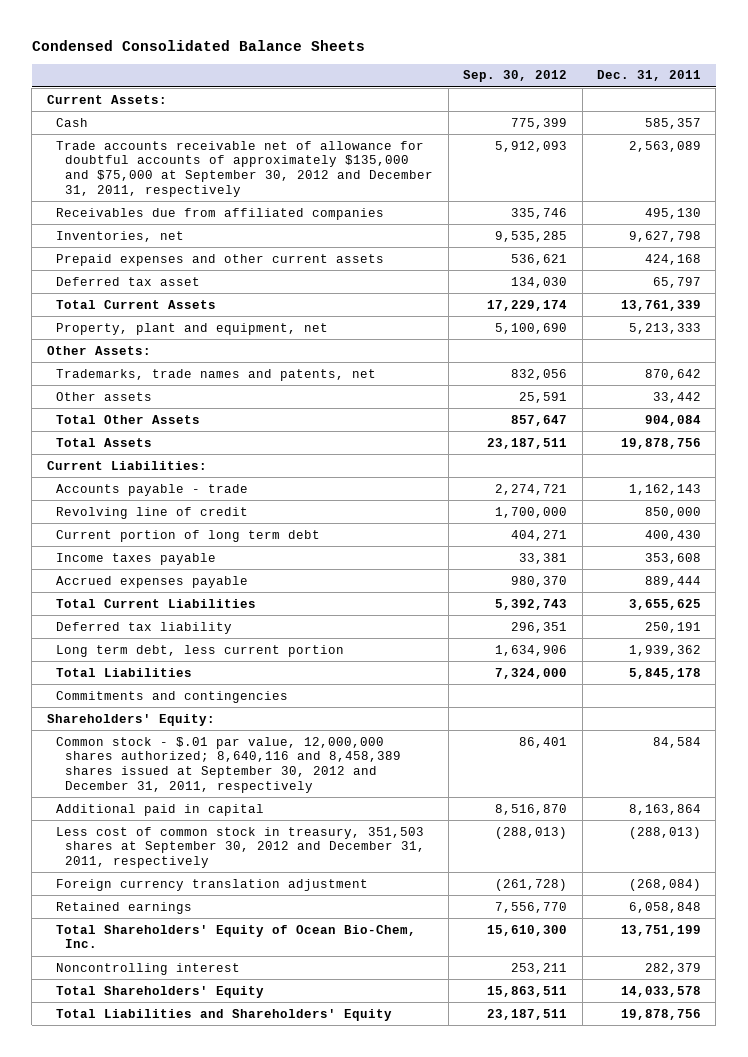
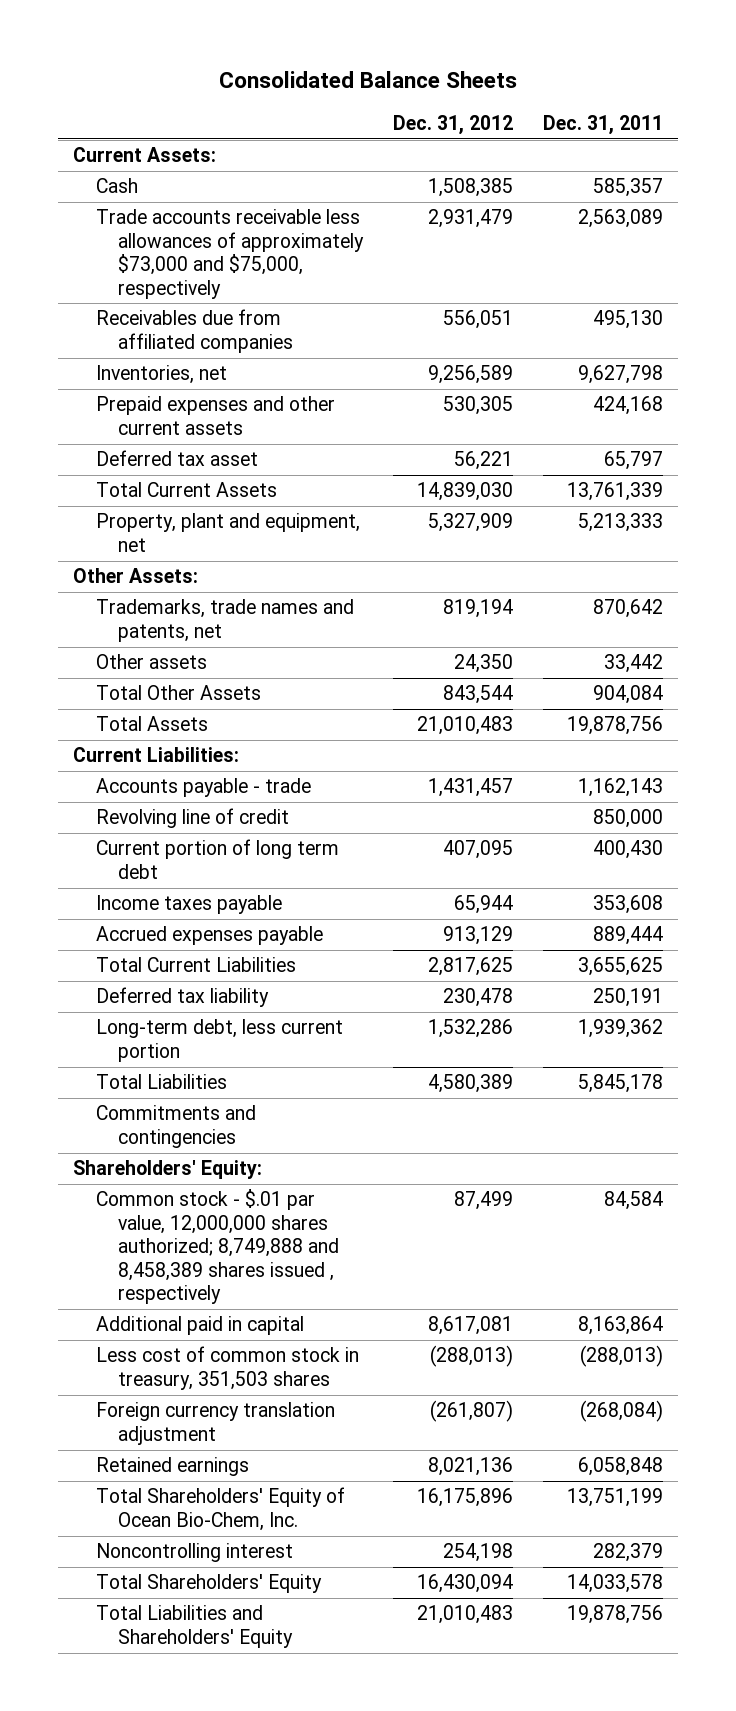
[31,40,365,52] Condensed Consolidated Balance Sheets -> [219,71,518,89] Consolidated Balance Sheets
[463,70,568,83] Sep. 30, 2012 -> none
none -> [393,115,514,136] Dec. 31, 2012
[56,140,434,197] Trade accounts receivable net of allowance for doubtful accounts of approximately $135,000 and $75,000 at September 30, 2012 and December 31, 2011, respectively -> [95,209,365,299] Trade accounts receivable less allowances of approximately $73,000 and $75,000, respectively
[56,644,345,657] Long term debt, less current portion -> [95,1019,343,1062] Long-term debt, less current portion
[56,736,402,793] Common stock - $.01 par value, 12,000,000 shares authorized; 8,640,116 and 8,458,389 shares issued at September 30, 2012 and December 31, 2011, respectively -> [95,1189,340,1305] Common stock - $.01 par value, 12,000,000 shares authorized; 8,749,888 and 8,458,389 shares issued , respectively
[56,826,426,868] Less cost of common stock in treasury, 351,503 shares at September 30, 2012 and December 31, 2011, respectively -> [95,1346,359,1390] Less cost of common stock in treasury, 351,503 shares

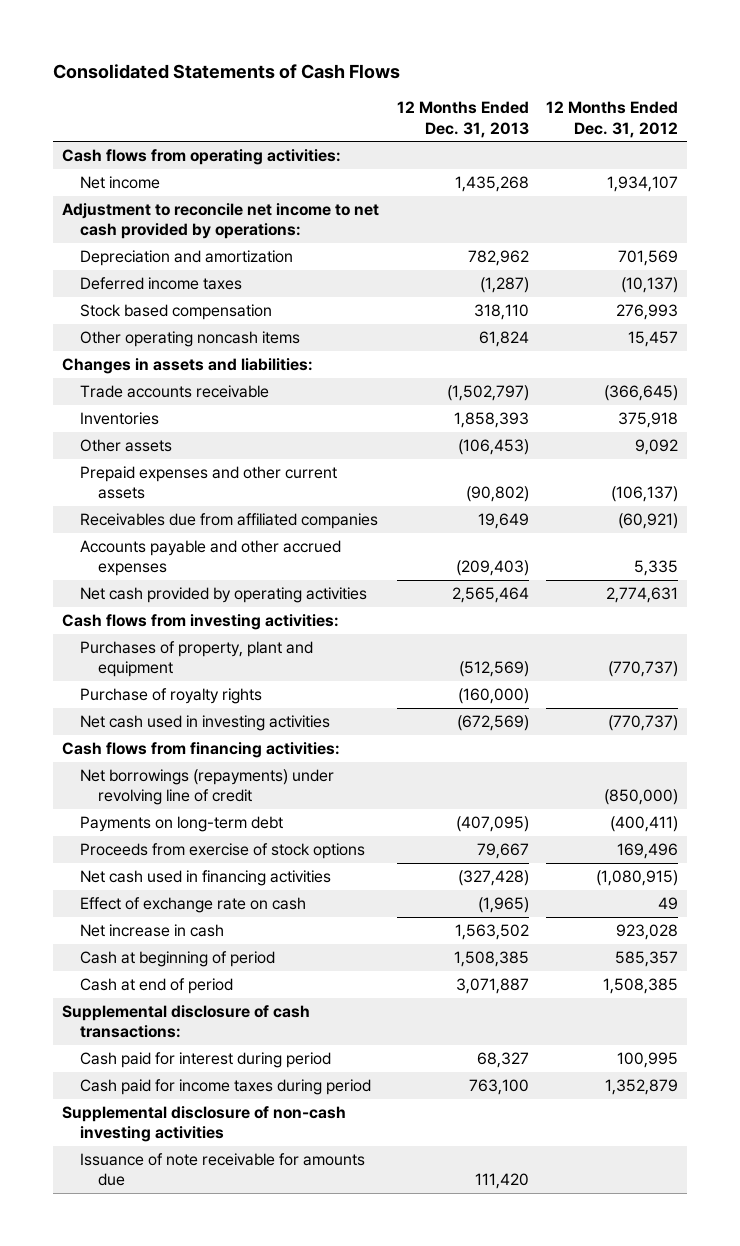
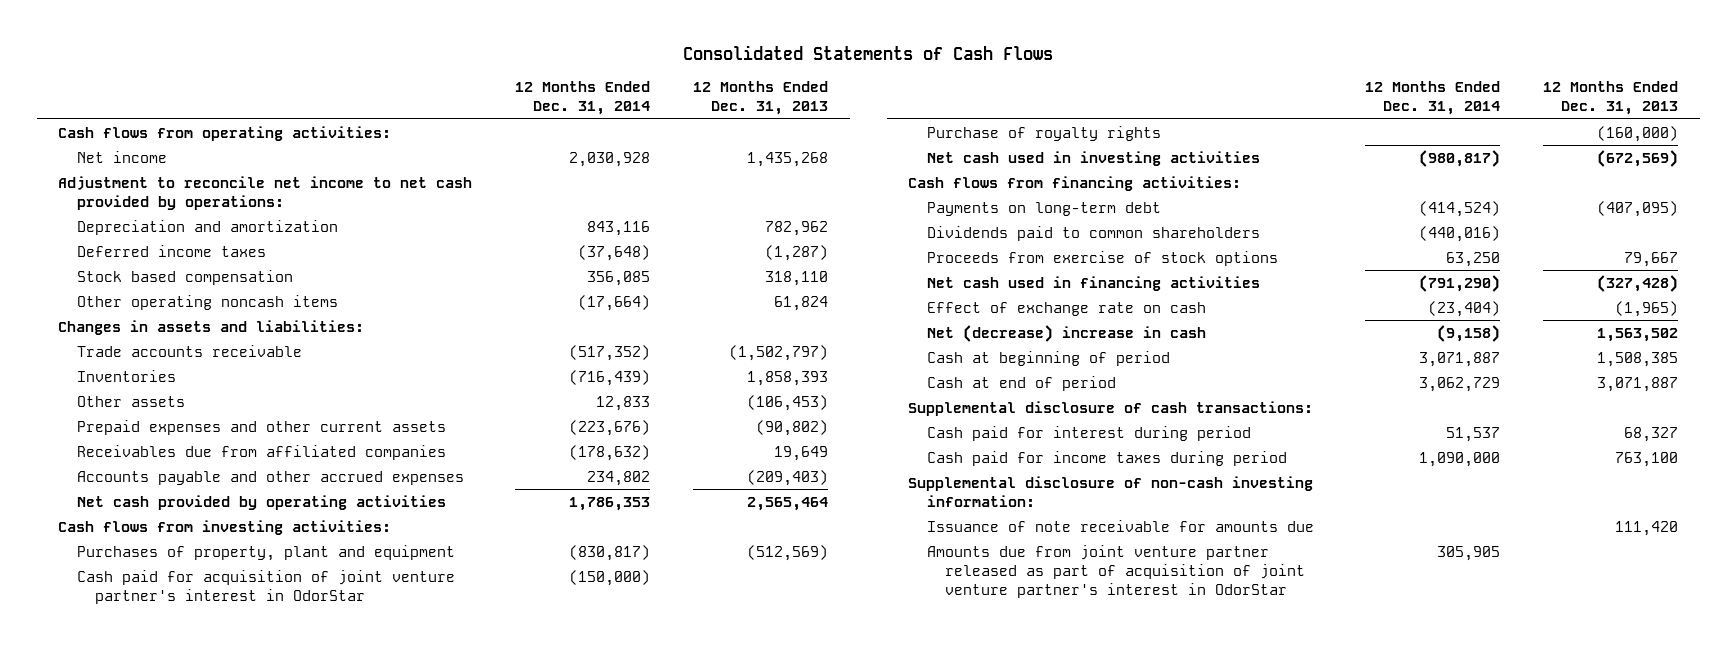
[546,101,679,138] 12 Months Ended Dec. 31, 2012 -> none
none -> [515,81,651,116] 12 Months Ended Dec. 31, 2014
none -> [76,569,455,604] Cash paid for acquisition of joint venture partner's interest in OdorStar
[79,769,334,806] Net borrowings (repayments) under revolving line of credit -> none
none -> [926,225,1260,241] Dividends paid to common shareholders
[79,924,224,938] Net increase in cash -> [926,324,1206,342] Net (decrease) increase in cash
[61,1106,346,1143] Supplemental disclosure of non-cash investing activities -> [908,475,1314,507] Supplemental disclosure of non-cash investing information:
none -> [926,544,1306,598] Amounts due from joint venture partner released as part of acquisition of joint venture partner's interest in OdorStar

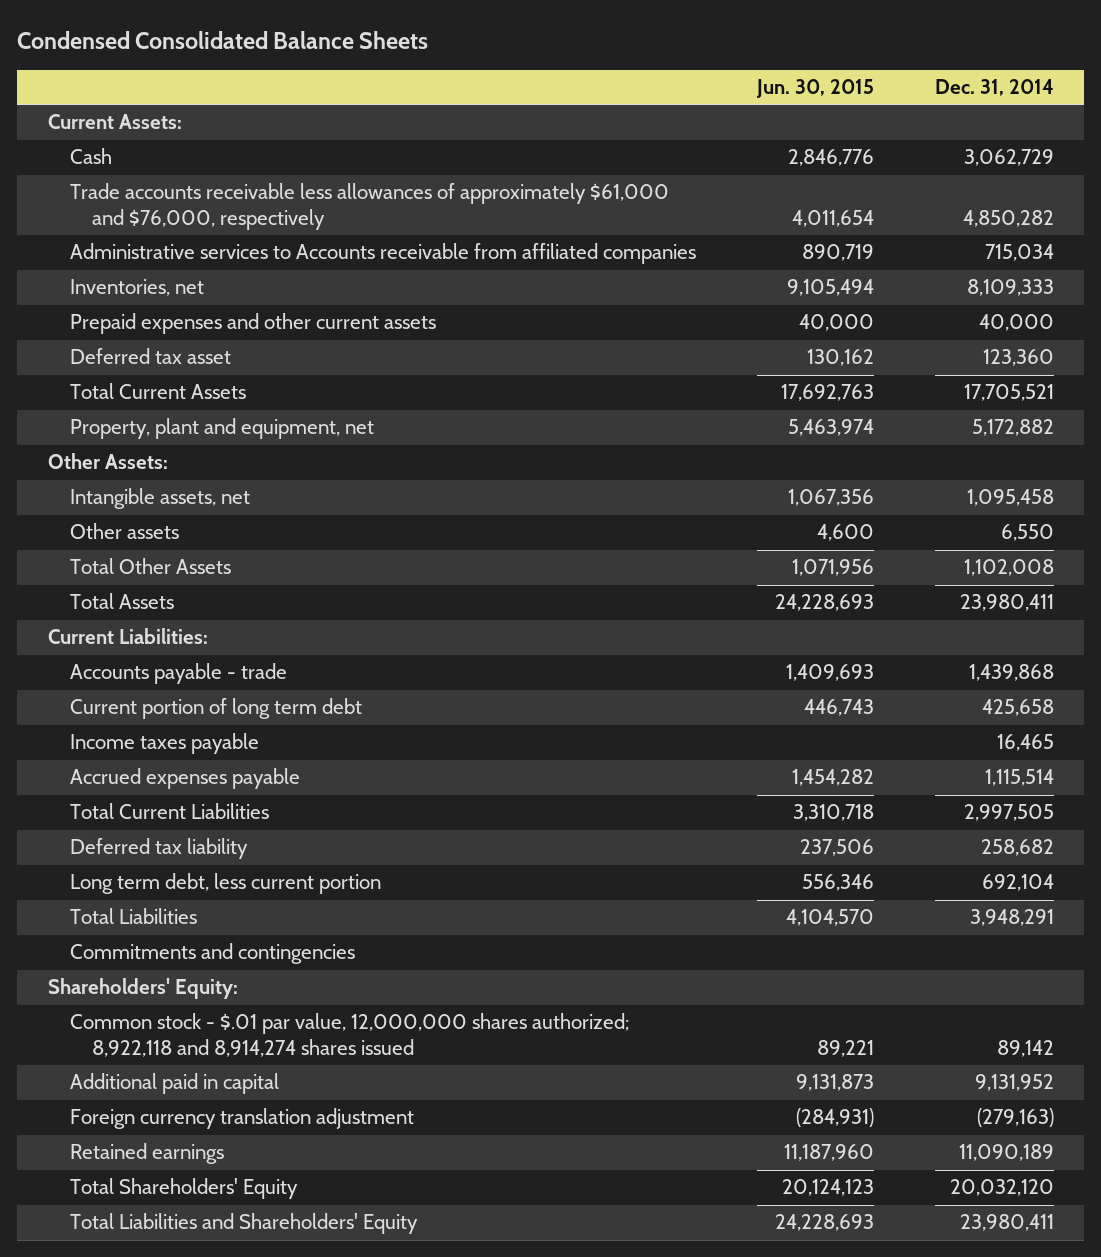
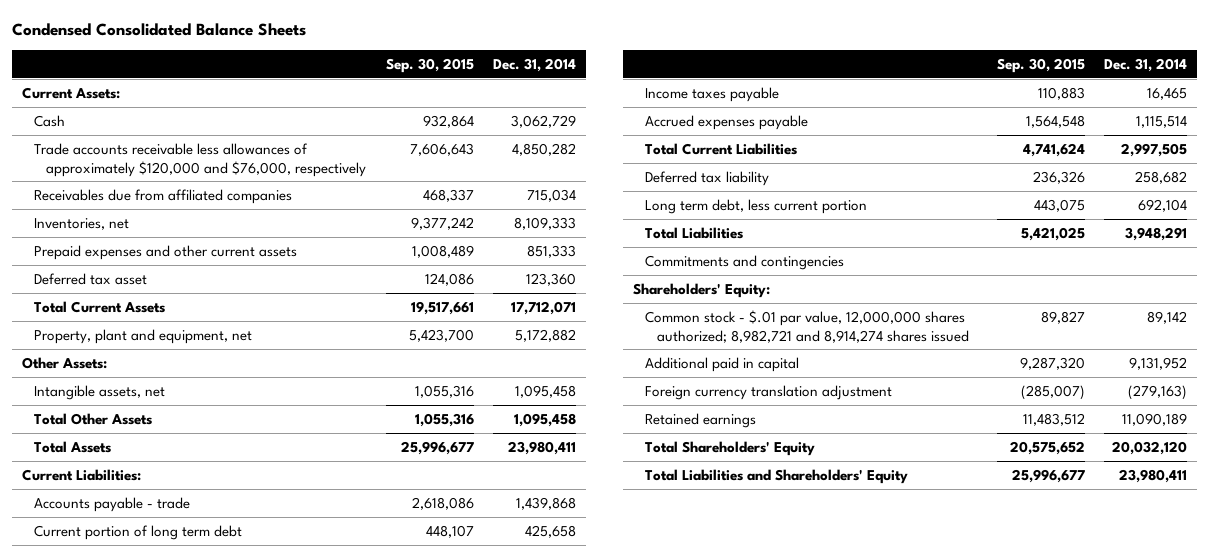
[755,79,874,99] Jun. 30, 2015 -> none
none -> [385,57,474,73] Sep. 30, 2015
[70,183,670,231] Trade accounts receivable less allowances of approximately $61,000 and $76,000, respectively -> [33,142,367,177] Trade accounts receivable less allowances of approximately $120,000 and $76,000, respectively
[70,243,697,265] Administrative services to Accounts receivable from affiliated companies -> [33,188,292,204] Receivables due from affiliated companies
[978,314,1054,332] 40,000 -> [527,244,577,258] 851,333
[963,384,1054,402] 17,705,521 -> [511,300,577,315] 17,712,071
[70,523,180,540] Other assets -> none
[963,559,1054,577] 1,102,008 -> [514,412,577,427] 1,095,458
[70,1013,630,1058] Common stock - $.01 par value, 12,000,000 shares authorized; 8,922,118 and 8,914,274 shares issued -> [645,309,970,343] Common stock - $.01 par value, 12,000,000 shares authorized; 8,982,721 and 8,914,274 shares issued

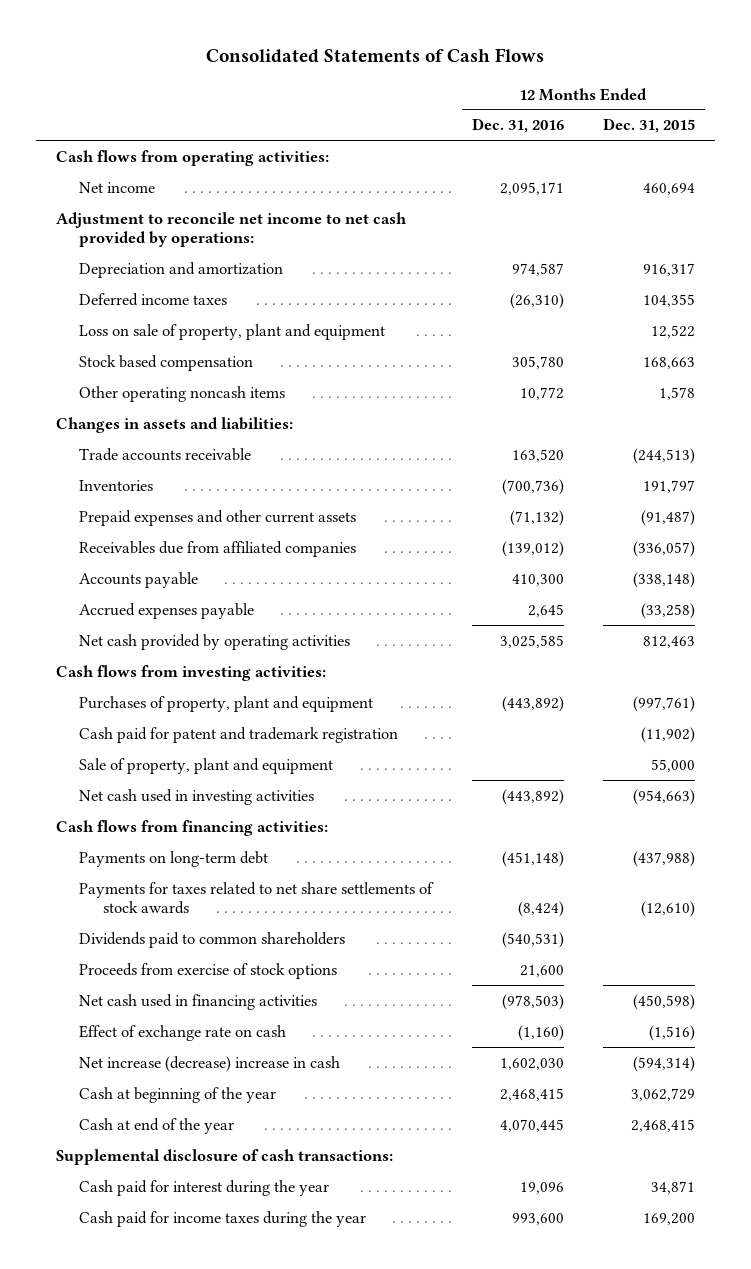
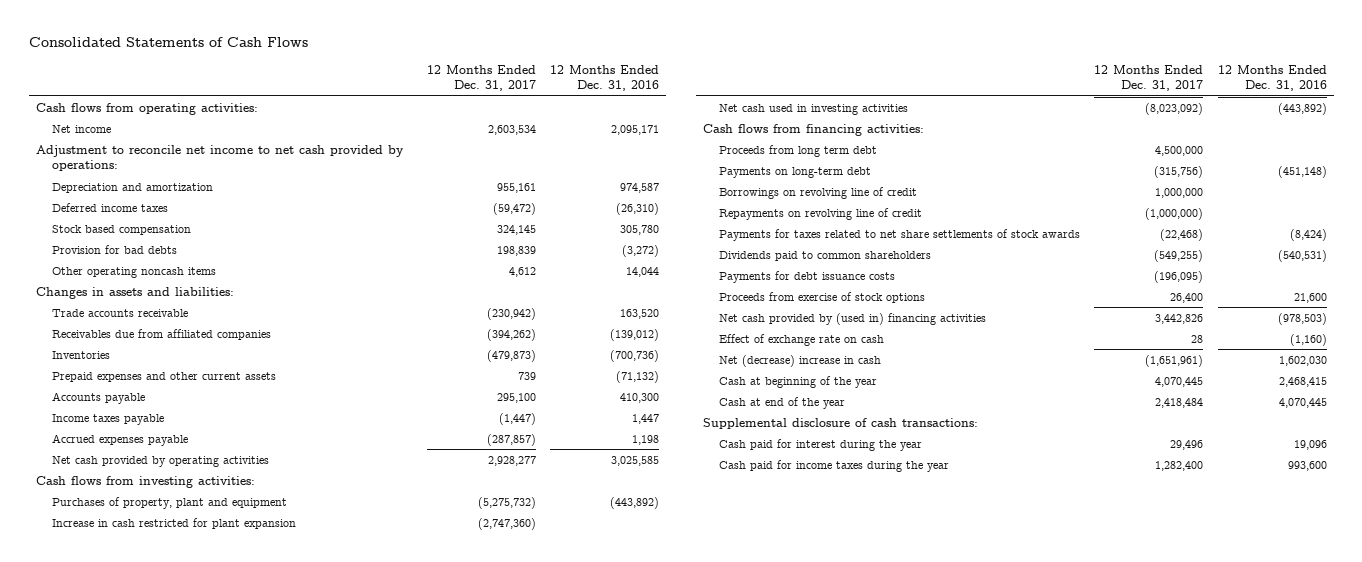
[603,118,696,134] Dec. 31, 2015 -> none
none -> [426,64,536,92] 12 Months Ended Dec. 31, 2017
[79,323,386,340] Loss on sale of property, plant and equipment -> none
none -> [51,244,177,254] Provision for bad debts
[519,386,564,400] 10,772 -> [626,266,660,277] 14,044
[79,540,357,557] Receivables due from affiliated companies -> [51,328,271,340] Receivables due from affiliated companies
none -> [51,413,164,425] Income taxes payable
[527,603,564,617] 2,645 -> [632,434,660,445] 1,198
[79,726,399,743] Cash paid for patent and trademark registration -> none
[79,757,334,774] Sale of property, plant and equipment -> none
none -> [51,517,296,529] Increase in cash restricted for plant expansion
none -> [719,144,878,157] Proceeds from long term debt
none -> [719,186,918,199] Borrowings on revolving line of credit
none -> [719,207,923,220] Repayments on revolving line of credit
none -> [719,270,896,283] Payments for debt issuance costs
[79,993,318,1010] Net cash used in financing activities -> [719,312,987,325] Net cash provided by (used in) financing activities
[79,1055,341,1072] Net increase (decrease) increase in cash -> [719,354,882,367] Net (decrease) increase in cash

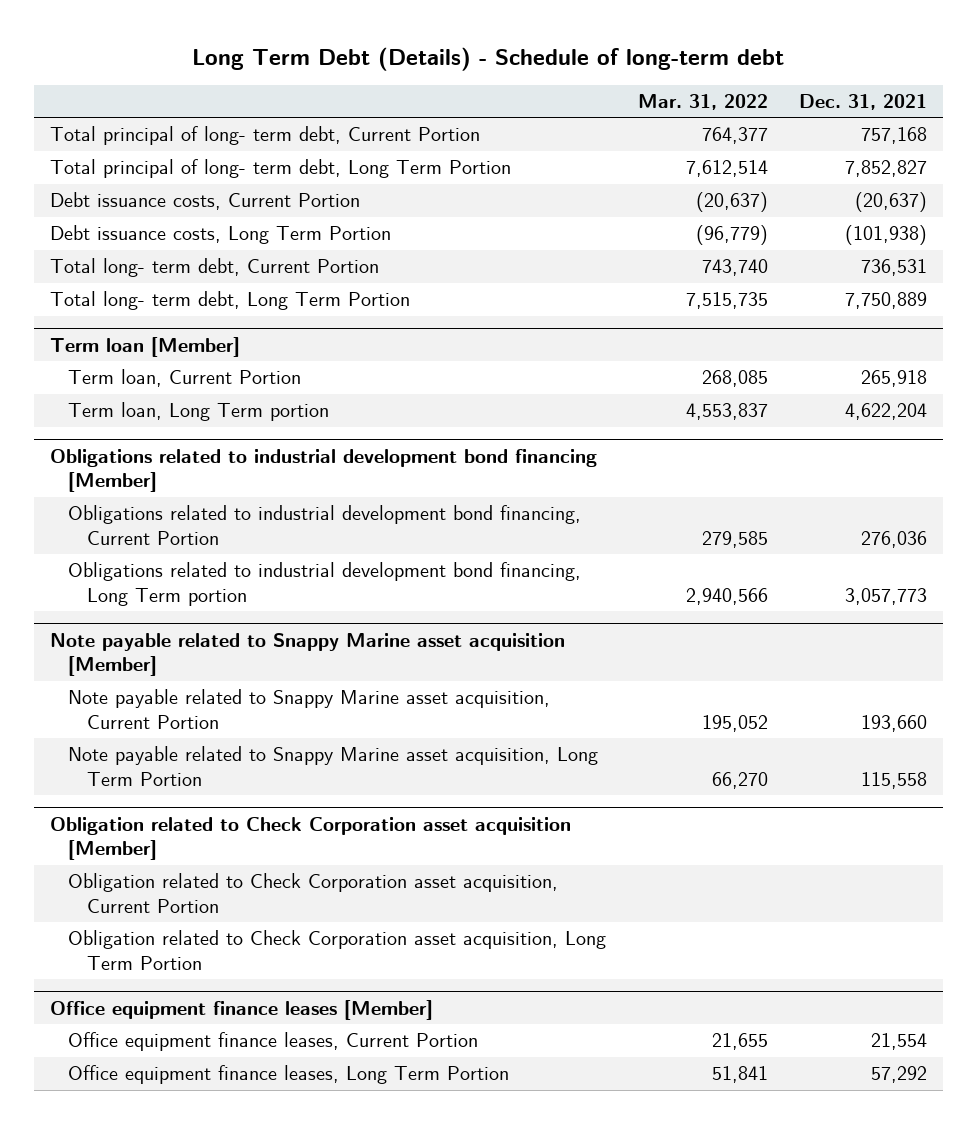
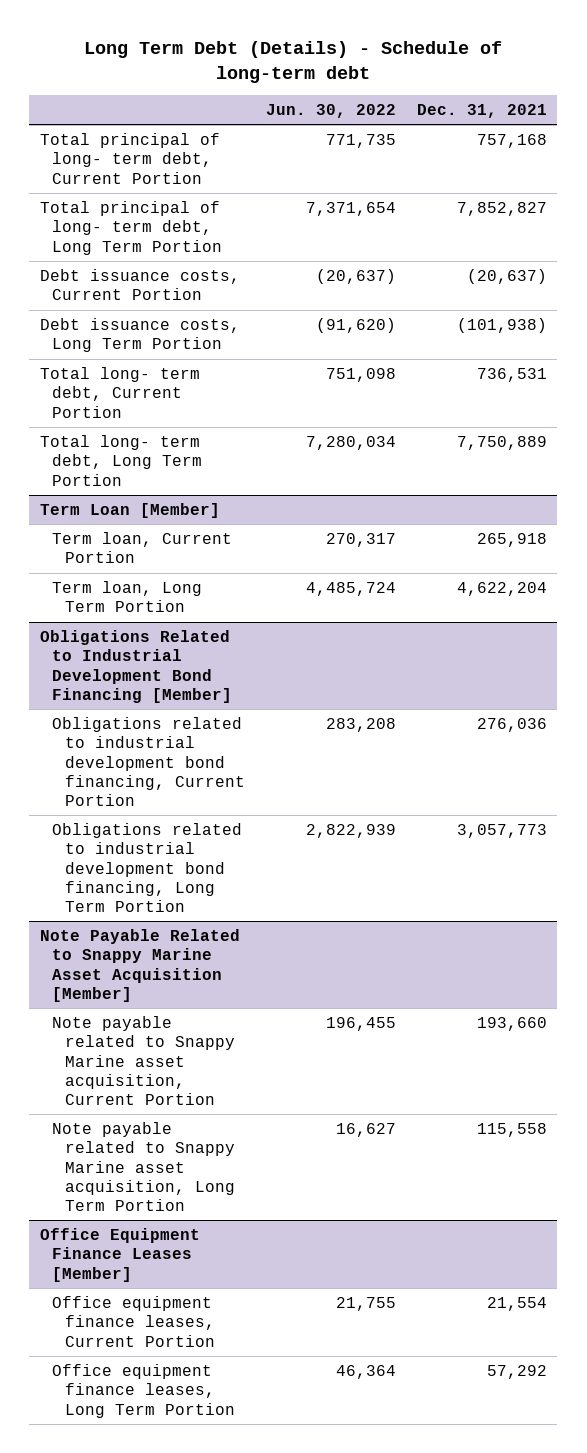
[637,94,768,111] Mar. 31, 2022 -> none
none -> [265,104,396,119] Jun. 30, 2022
[49,336,240,357] Term loan [Member] -> [39,502,220,518] Term Loan [Member]
[68,402,330,422] Term loan, Long Term portion -> [52,580,203,613] Term loan, Long Term Portion
[49,448,597,493] Obligations related to industrial development bond financing [Member] -> [39,629,233,703] Obligations Related to Industrial Development Bond Financing [Member]
[68,562,582,606] Obligations related to industrial development bond financing, Long Term portion -> [52,822,243,913] Obligations related to industrial development bond financing, Long Term Portion
[49,632,565,677] Note payable related to Snappy Marine asset acquisition [Member] -> [39,928,240,1002] Note Payable Related to Snappy Marine Asset Acquisition [Member]
[49,816,571,861] Obligation related to Check Corporation asset acquisition [Member] -> none
[68,873,559,913] Obligation related to Check Corporation asset acquisition, Current Portion -> none
[68,930,607,970] Obligation related to Check Corporation asset acquisition, Long Term Portion -> none
[49,999,433,1020] Office equipment finance leases [Member] -> [39,1227,200,1282] Office Equipment Finance Leases [Member]

